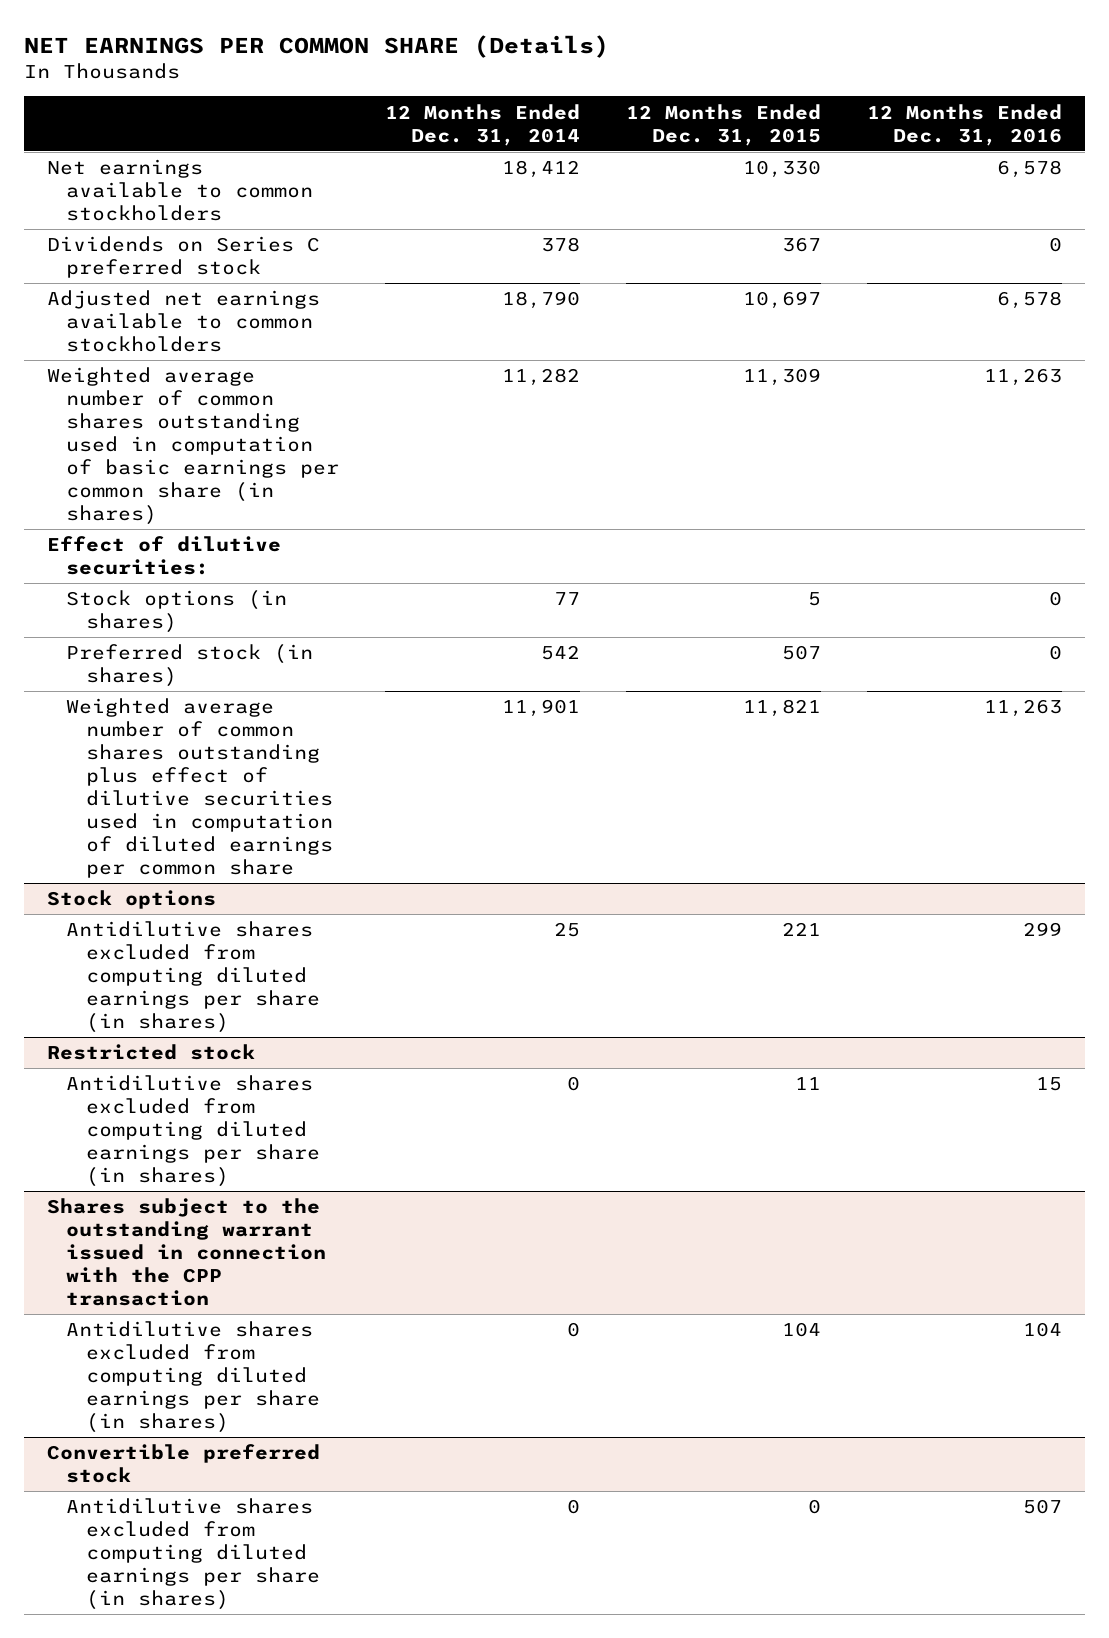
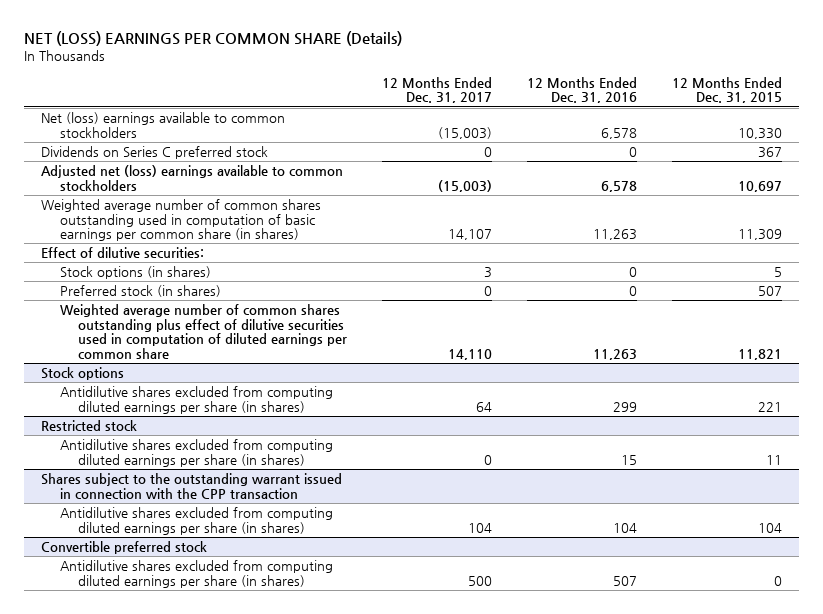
[23,34,609,58] NET EARNINGS PER COMMON SHARE (Details) -> [23,31,402,47] NET (LOSS) EARNINGS PER COMMON SHARE (Details)
[385,103,581,146] 12 Months Ended Dec. 31, 2014 -> none
none -> [381,76,492,104] 12 Months Ended Dec. 31, 2017
[46,159,314,222] Net earnings available to common stockholders -> [41,112,286,138] Net (loss) earnings available to common stockholders
[46,290,320,353] Adjusted net earnings available to common stockholders -> [41,165,344,191] Adjusted net (loss) earnings available to common stockholders

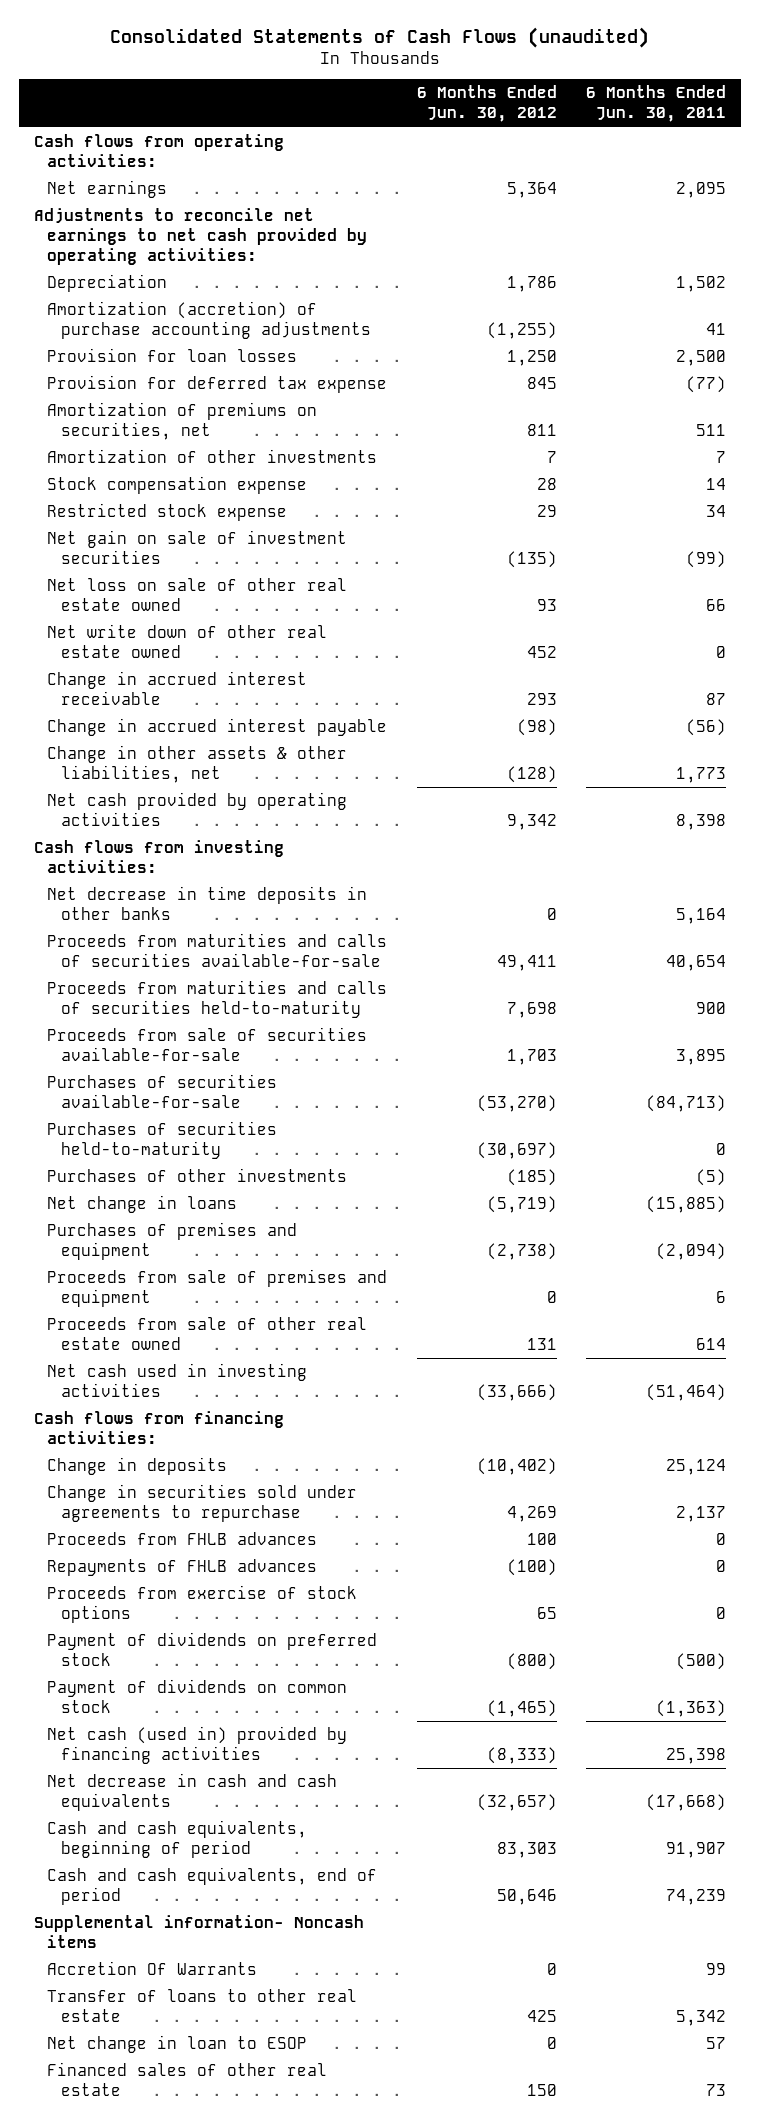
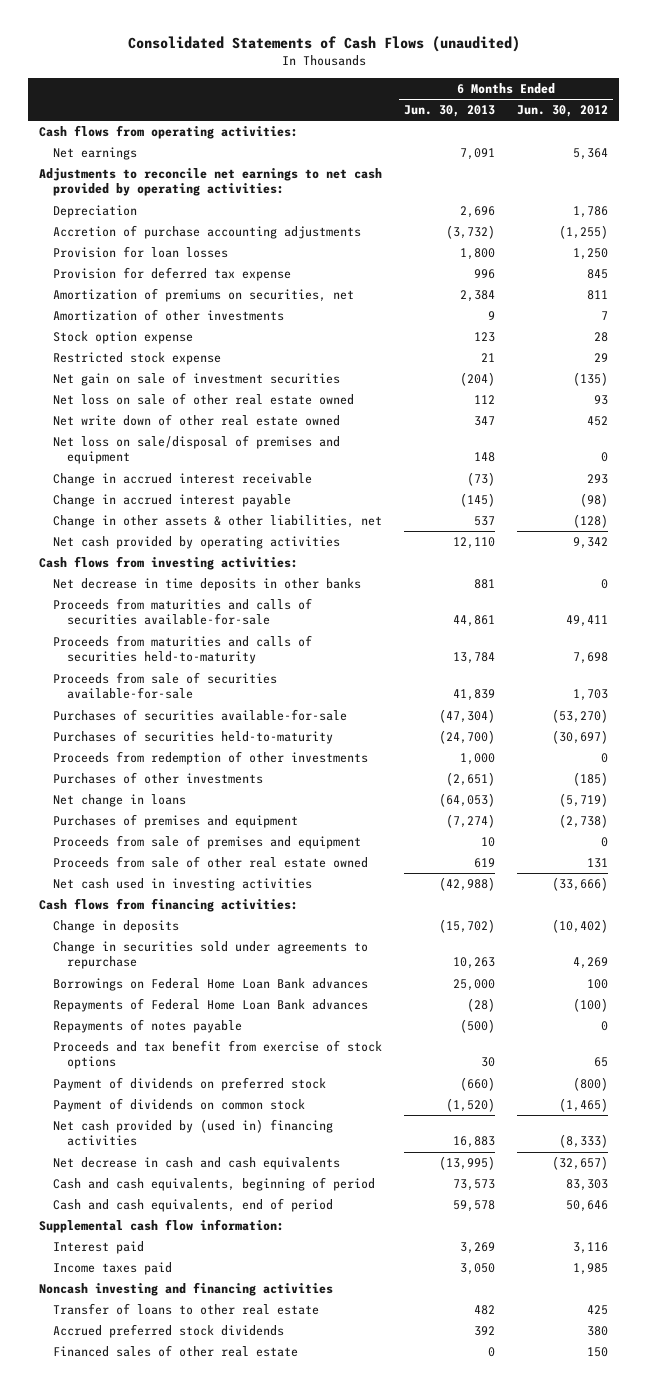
[586,85,727,123] 6 Months Ended Jun. 30, 2011 -> none
none -> [404,105,496,118] Jun. 30, 2013
[47,301,371,340] Amortization (accretion) of purchase accounting adjustments -> [53,225,362,240] Accretion of purchase accounting adjustments
[47,476,308,495] Stock compensation expense -> [53,331,194,345] Stock option expense
none -> [53,435,341,465] Net loss on sale/disposal of premises and equipment
none -> [53,751,369,766] Proceeds from redemption of other investments
[47,1532,318,1546] Proceeds from FHLB advances -> [53,978,369,992] Borrowings on Federal Home Loan Bank advances
[47,1559,318,1577] Repayments of FHLB advances -> [53,998,369,1013] Repayments of Federal Home Loan Bank advances
none -> [53,1019,243,1034] Repayments of notes payable
[47,1585,358,1624] Proceeds from exercise of stock options -> [53,1040,383,1070] Proceeds and tax benefit from exercise of stock options
[47,1726,348,1765] Net cash (used in) provided by financing activities -> [53,1119,334,1147] Net cash provided by (used in) financing activities
[47,1961,258,1976] Accretion Of Warrants -> none
[33,1915,364,1949] Supplemental information- Noncash items -> [39,1219,285,1234] Supplemental cash flow information:
none -> [53,1241,145,1255] Interest paid
none -> [53,1262,173,1276] Income taxes paid
none -> [39,1282,334,1297] Noncash investing and financing activities
[47,2035,308,2054] Net change in loan to ESOP -> none
none -> [53,1324,285,1339] Accrued preferred stock dividends

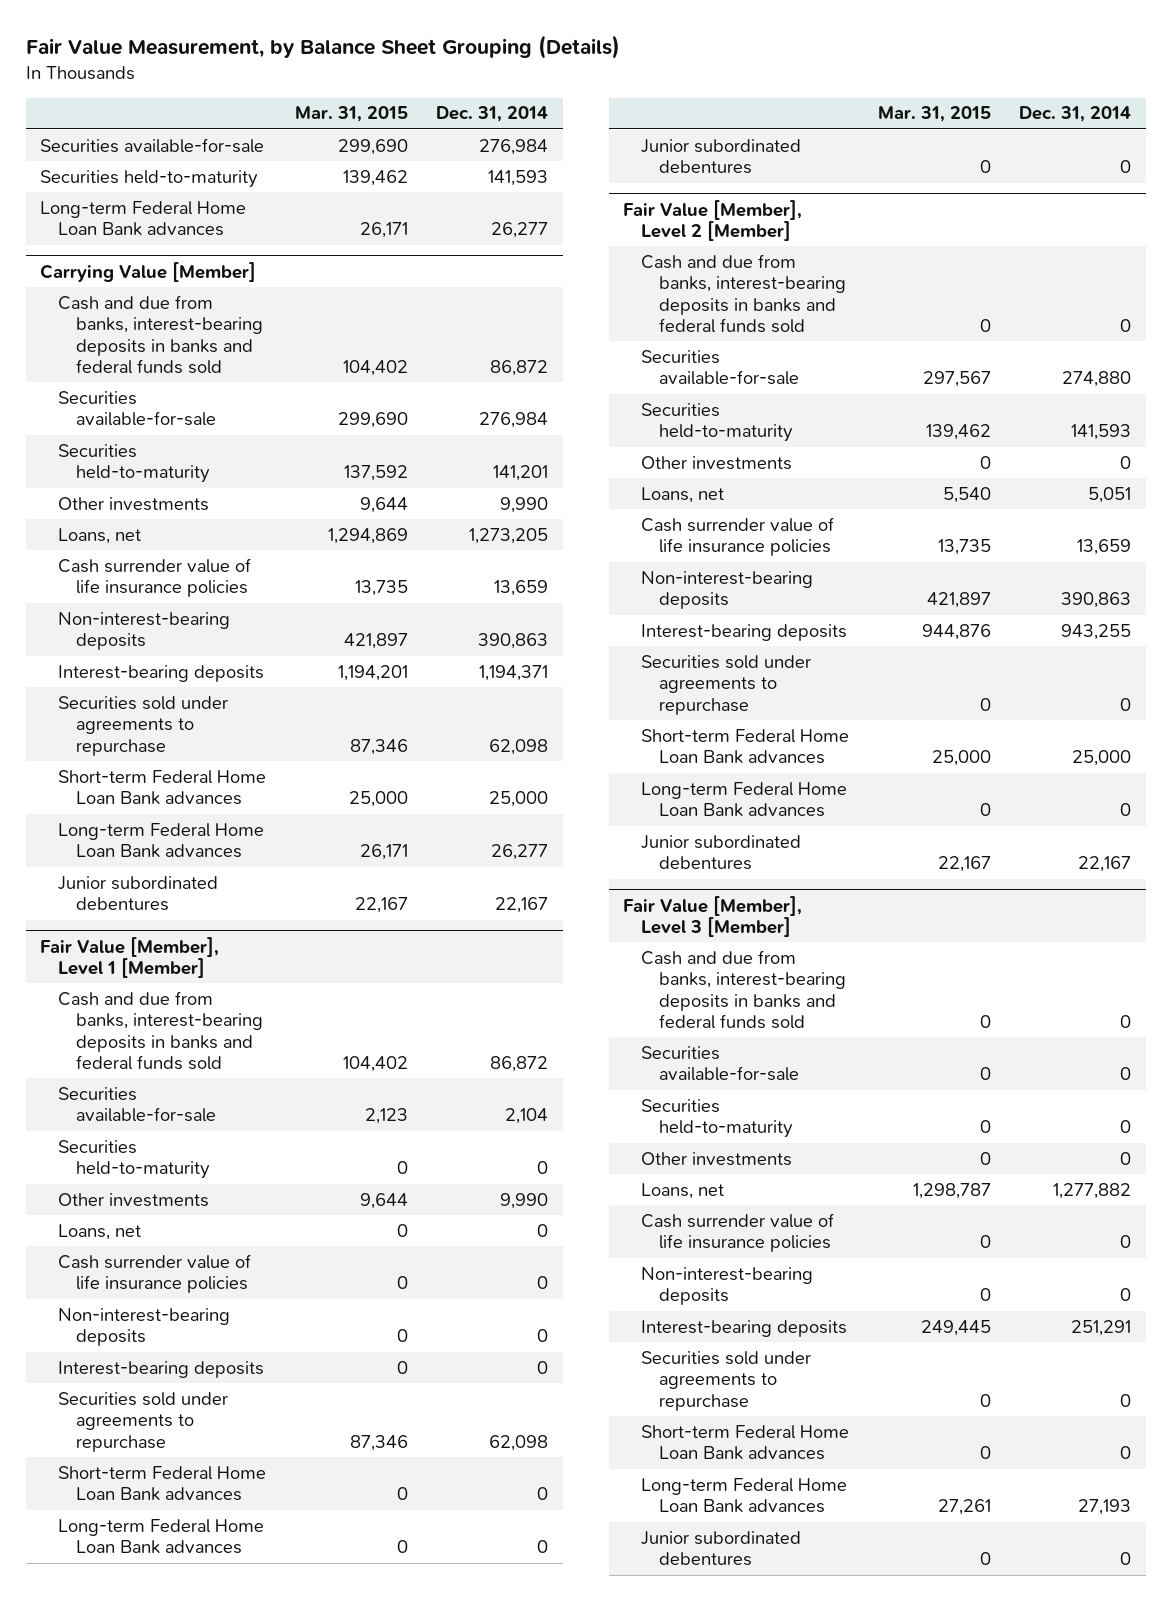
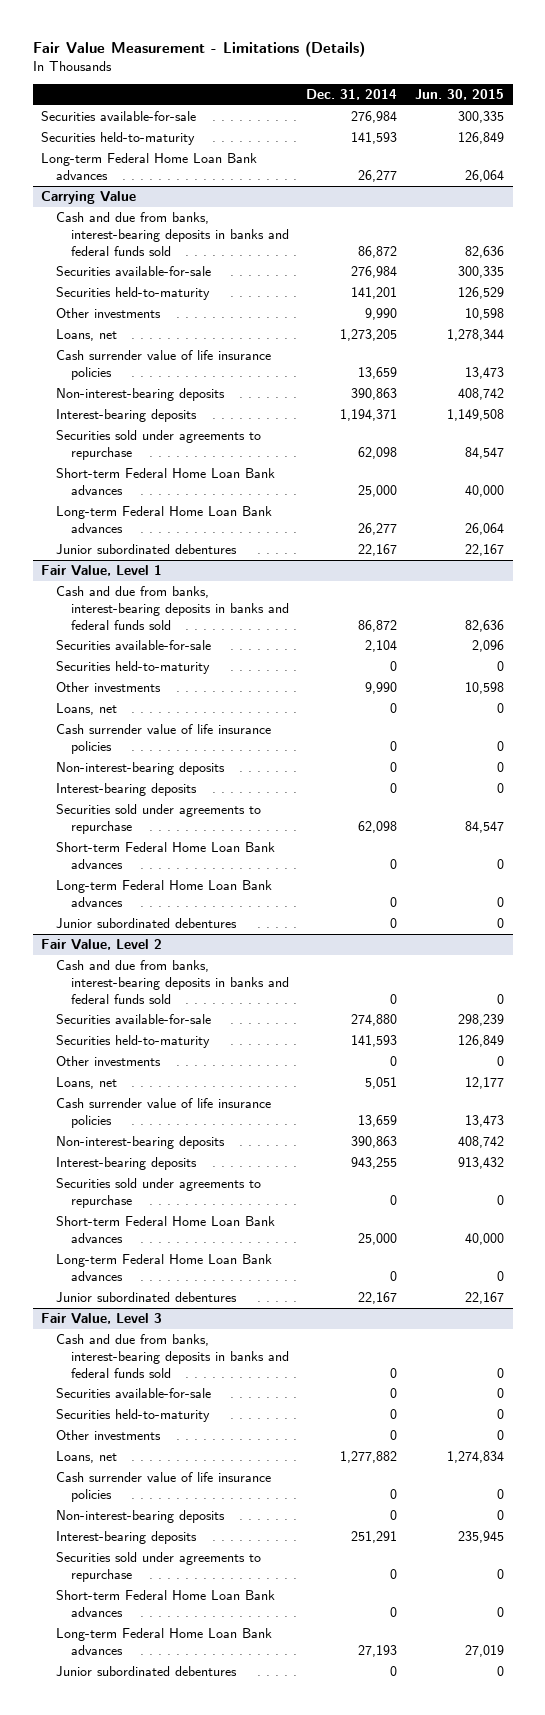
[25,35,620,60] Fair Value Measurement, by Balance Sheet Grouping (Details) -> [32,41,365,58] Fair Value Measurement - Limitations (Details)
[294,106,408,123] Mar. 31, 2015 -> none
none -> [415,89,505,101] Jun. 30, 2015
[40,261,257,282] Carrying Value [Member] -> [41,190,137,204] Carrying Value
[40,936,220,978] Fair Value [Member], Level 1 [Member] -> [41,564,163,576] Fair Value, Level 1
[623,199,803,241] Fair Value [Member], Level 2 [Member] -> [41,938,163,950] Fair Value, Level 2
[623,895,803,937] Fair Value [Member], Level 3 [Member] -> [41,1312,163,1324] Fair Value, Level 3

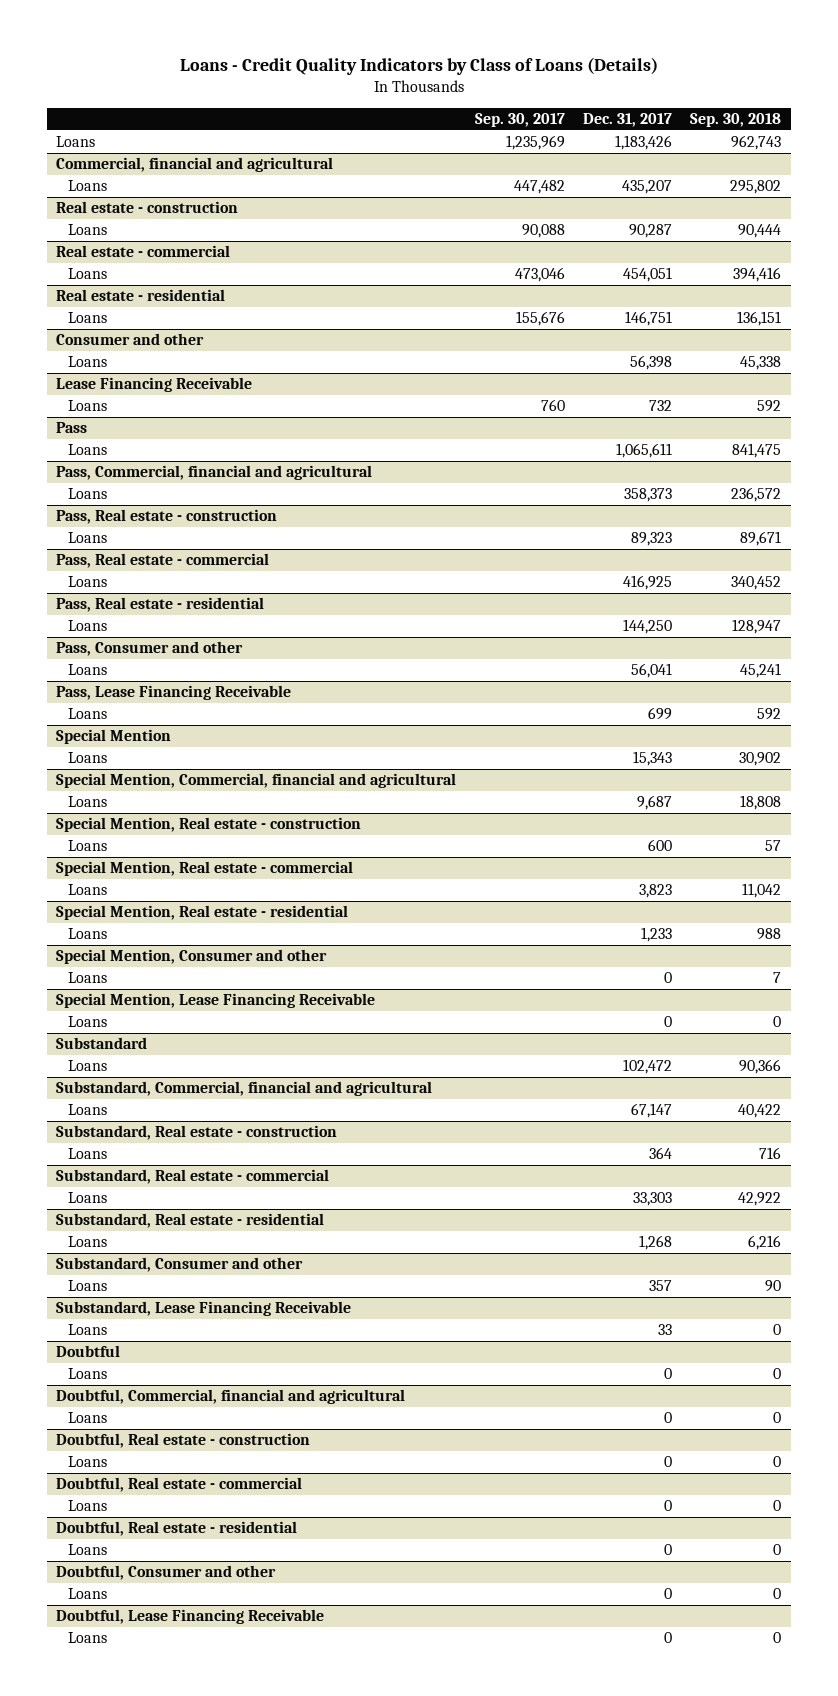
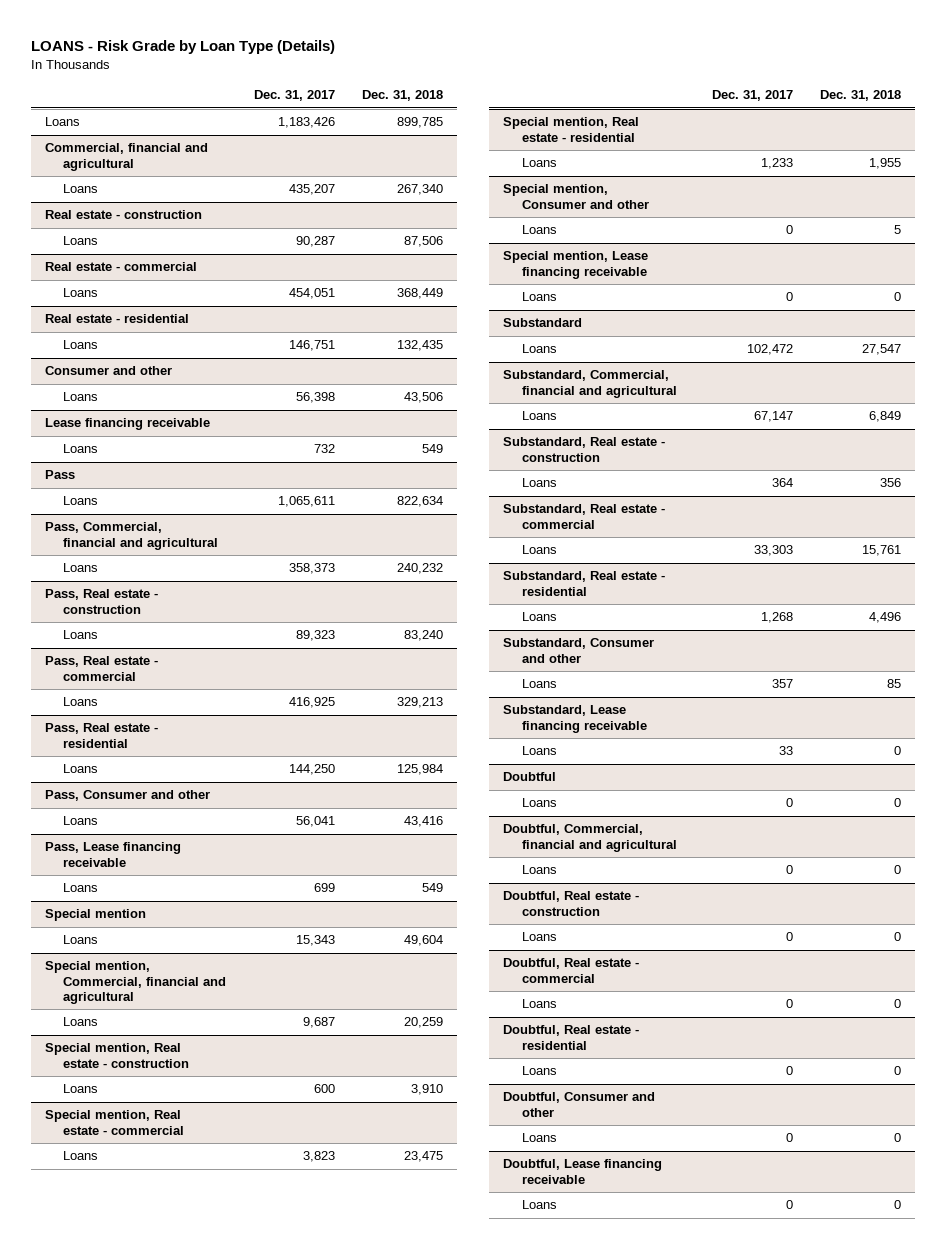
[179,57,658,76] Loans - Credit Quality Indicators by Class of Loans (Details) -> [31,40,336,55] LOANS - Risk Grade by Loan Type (Details)
[474,112,565,127] Sep. 30, 2017 -> none
[690,112,782,127] Sep. 30, 2018 -> none
none -> [362,90,444,102] Dec. 31, 2018
[56,377,253,393] Lease Financing Receivable -> [44,418,210,431] Lease financing receivable
[56,685,292,701] Pass, Lease Financing Receivable -> [44,842,181,867] Pass, Lease financing receivable
[56,729,172,745] Special Mention -> [44,909,146,922] Special mention
[56,773,457,789] Special Mention, Commercial, financial and agricultural -> [44,961,227,1005] Special mention, Commercial, financial and agricultural
[56,817,362,833] Special Mention, Real estate - construction -> [44,1043,190,1068] Special mention, Real estate - construction
[56,861,354,877] Special Mention, Real estate - commercial -> [44,1110,185,1135] Special mention, Real estate - commercial
[56,905,349,921] Special Mention, Real estate - residential -> [503,117,640,142] Special mention, Real estate - residential
[56,949,328,965] Special Mention, Consumer and other -> [503,184,649,209] Special mention, Consumer and other
[56,993,376,1009] Special Mention, Lease Financing Receivable -> [503,251,649,279] Special mention, Lease financing receivable
[56,1301,352,1317] Substandard, Lease Financing Receivable -> [503,705,647,733] Substandard, Lease financing receivable
[56,1609,325,1625] Doubtful, Lease Financing Receivable -> [503,1159,663,1184] Doubtful, Lease financing receivable

